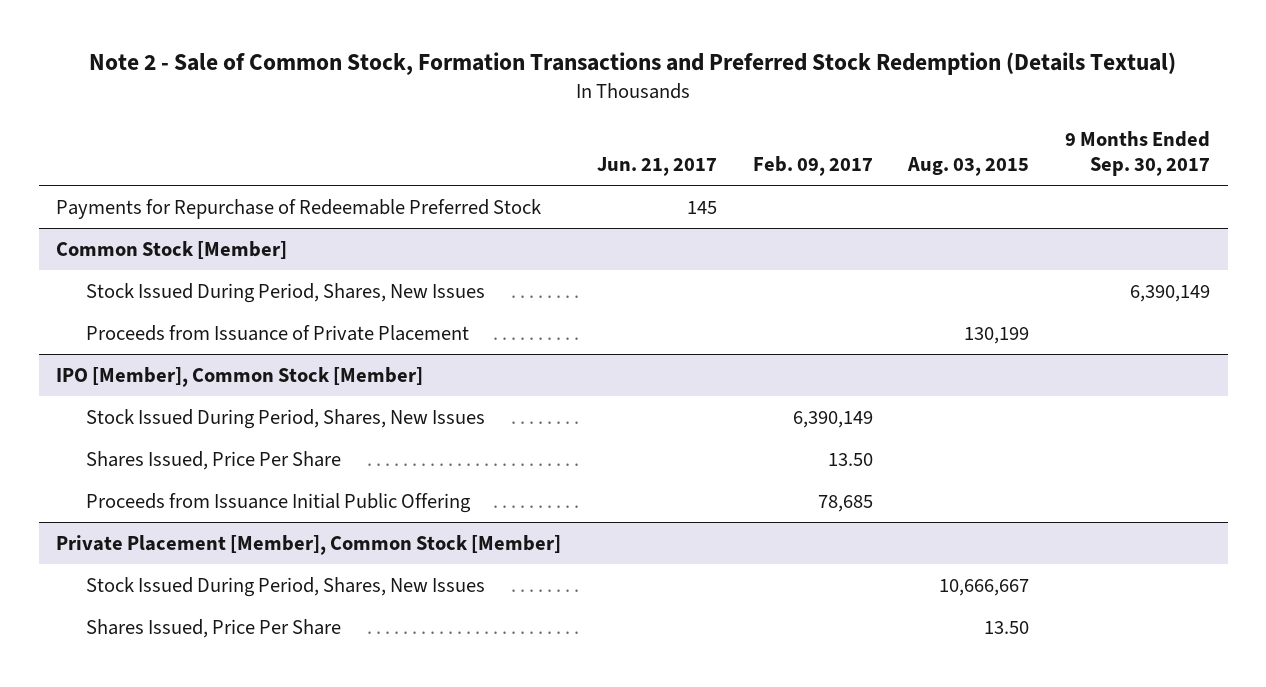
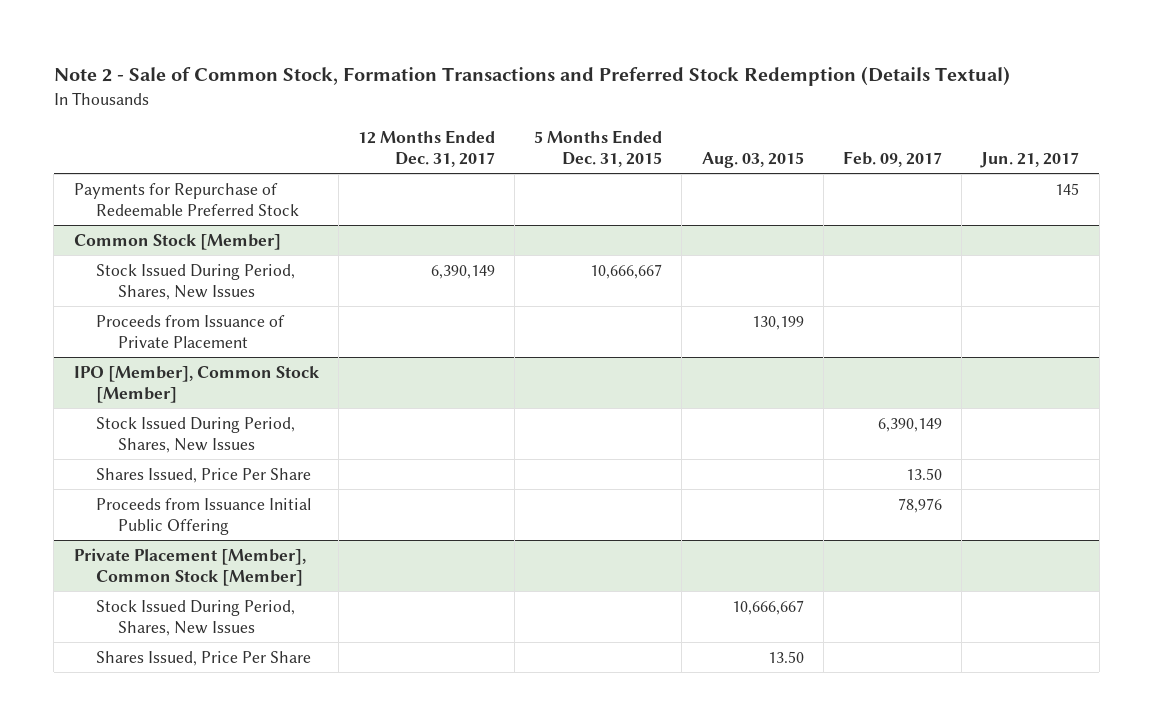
[1064,131,1210,177] 9 Months Ended Sep. 30, 2017 -> none
none -> [357,129,495,167] 12 Months Ended Dec. 31, 2017
none -> [534,129,663,167] 5 Months Ended Dec. 31, 2015
[817,494,873,512] 78,685 -> [898,497,943,513] 78,976

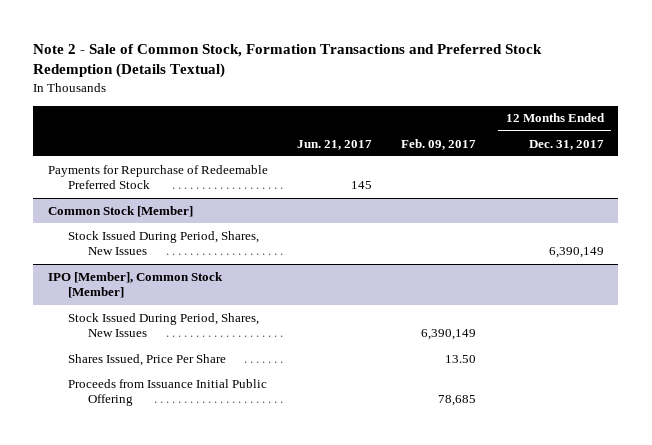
[534,129,663,167] 5 Months Ended Dec. 31, 2015 -> none
[701,151,804,168] Aug. 03, 2015 -> none
[95,314,285,348] Proceeds from Issuance of Private Placement -> none
[73,547,306,586] Private Placement [Member], Common Stock [Member] -> none
[95,599,295,636] Stock Issued During Period, Shares, New Issues -> none
[95,650,311,666] Shares Issued, Price Per Share -> none
[898,497,943,513] 78,976 -> [438,395,477,407] 78,685

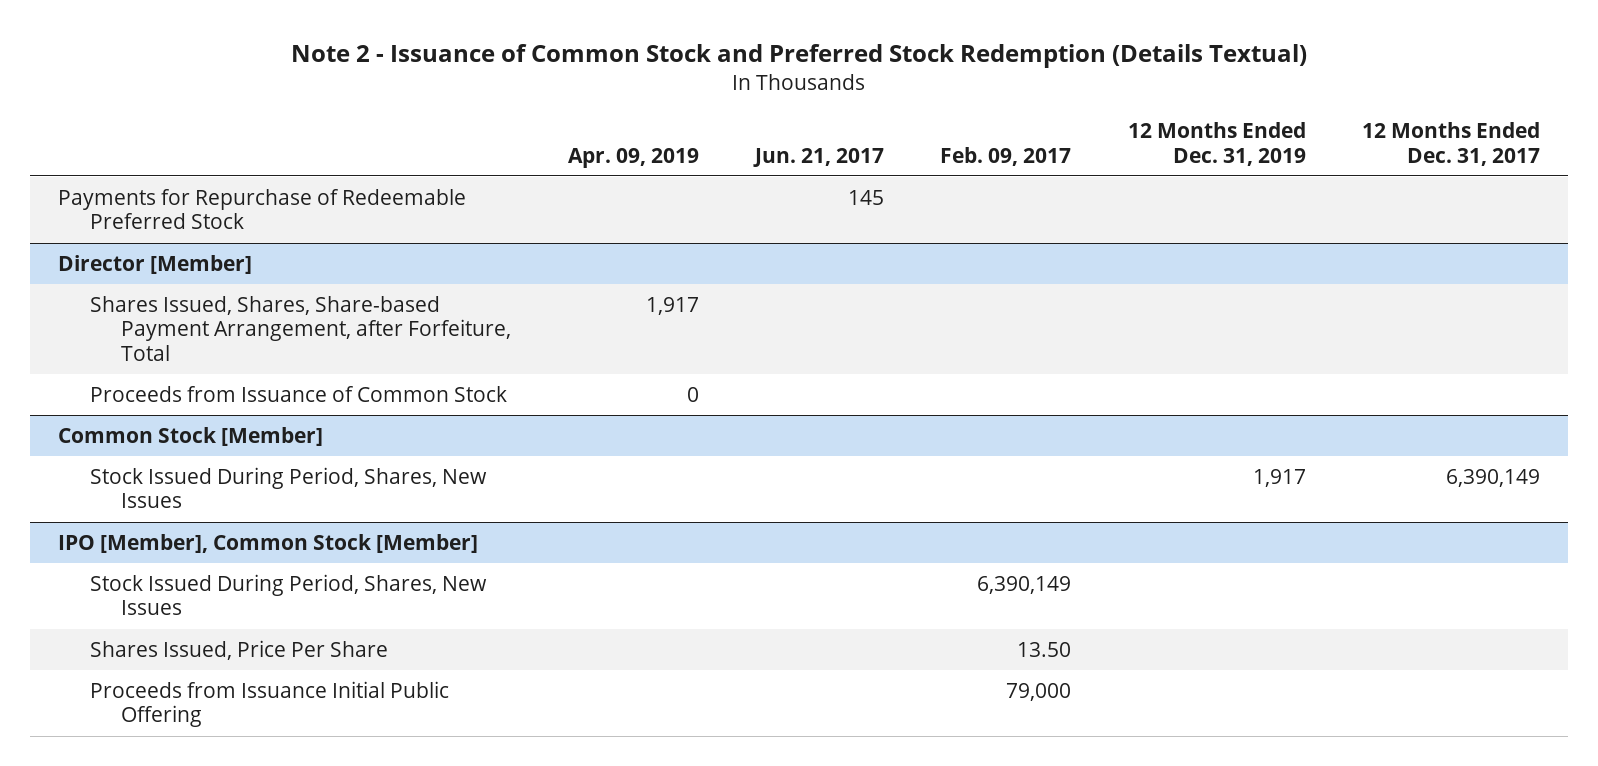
[33,43,543,79] Note 2 - Sale of Common Stock, Formation Transactions and Preferred Stock Redemption (Details Textual) -> [291,43,1308,68] Note 2 - Issuance of Common Stock and Preferred Stock Redemption (Details Textual)
none -> [567,147,699,168] Apr. 09, 2019
none -> [1127,122,1306,166] 12 Months Ended Dec. 31, 2019
none -> [57,254,252,274] Director [Member]
none -> [89,295,512,361] Shares Issued, Shares, Share-based Payment Arrangement, after Forfeiture, Total
none -> [89,385,507,402] Proceeds from Issuance of Common Stock
[438,395,477,407] 78,685 -> [1006,682,1072,701] 79,000

